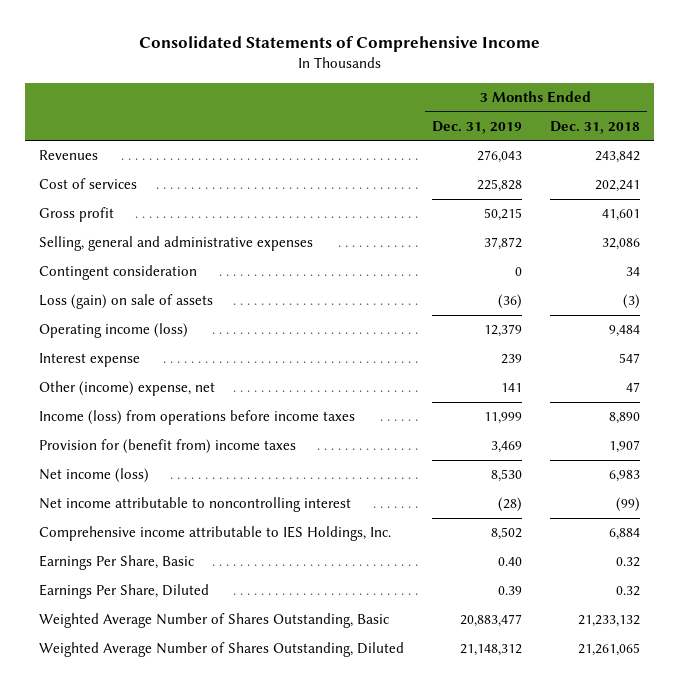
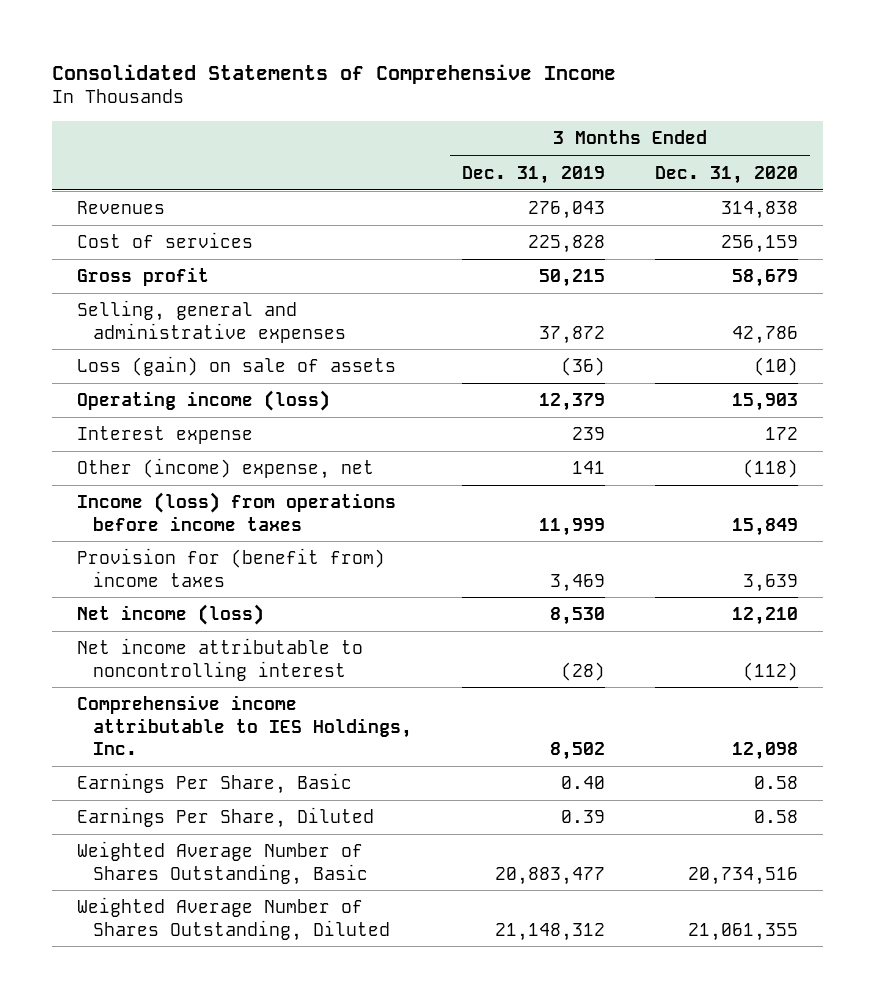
[550,120,641,134] Dec. 31, 2018 -> none
none -> [654,165,798,184] Dec. 31, 2020
[38,265,197,281] Contingent consideration -> none

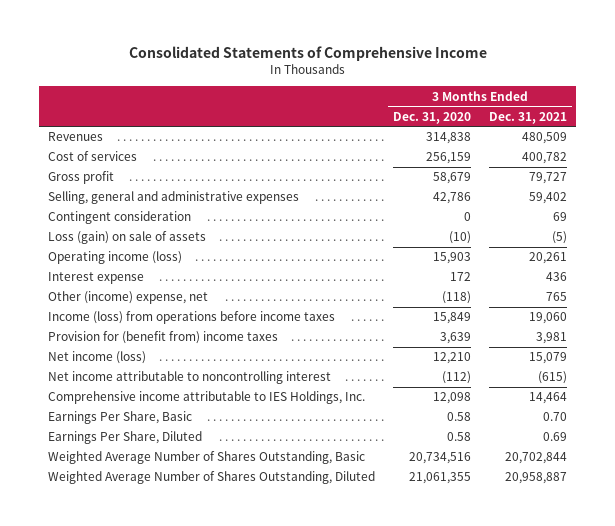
[461,165,605,184] Dec. 31, 2019 -> none
none -> [489,111,568,124] Dec. 31, 2021
none -> [47,211,191,225] Contingent consideration

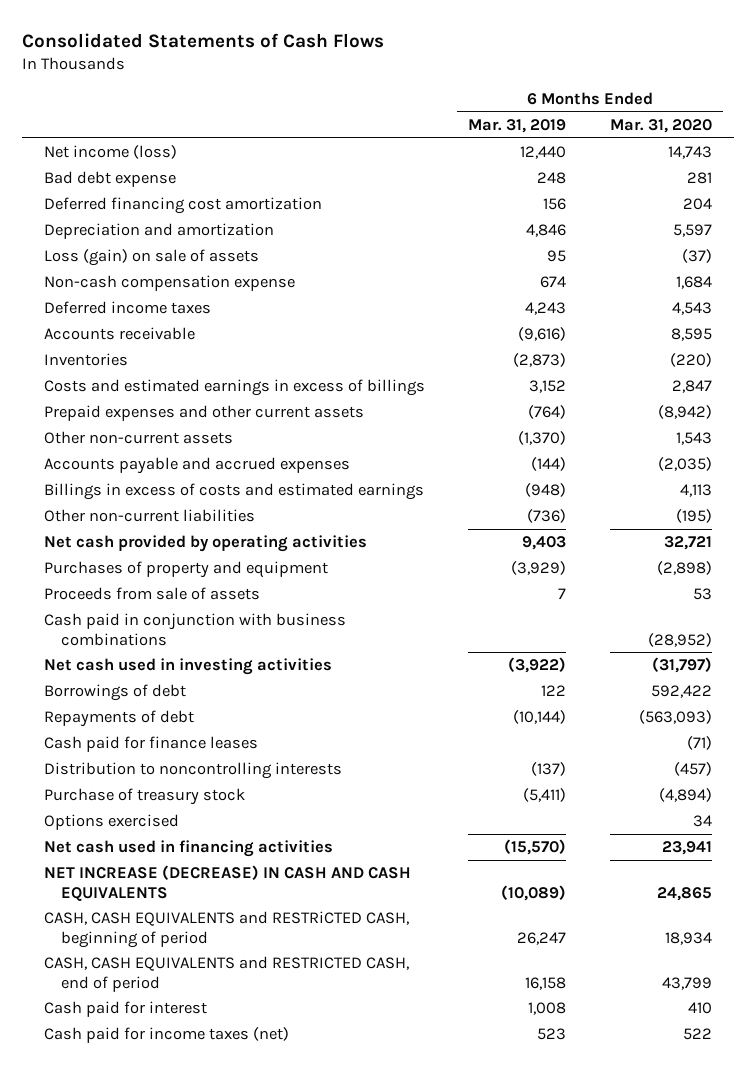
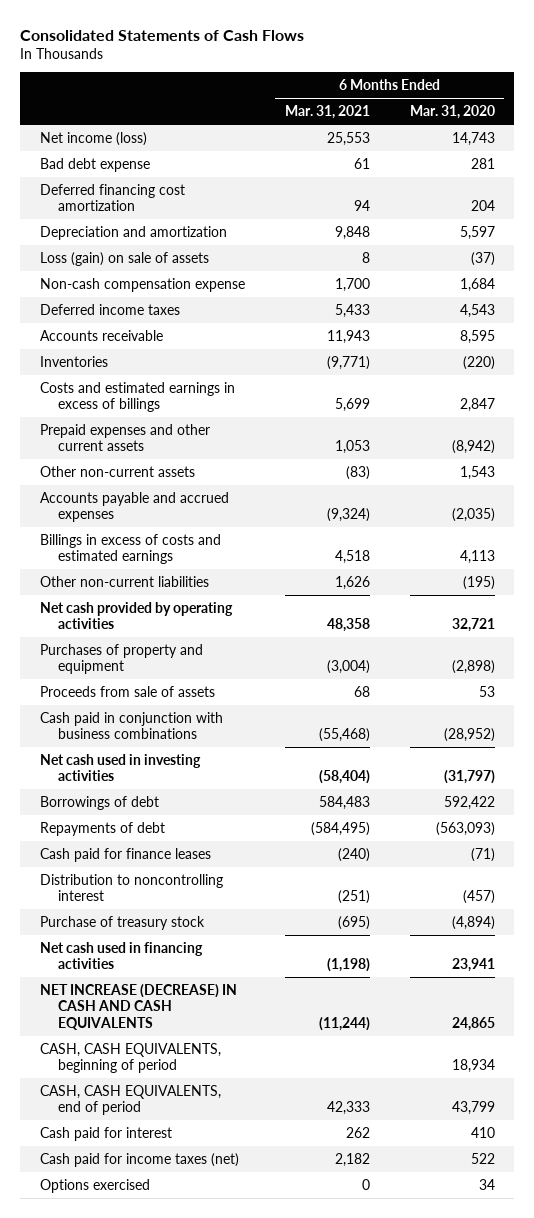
[468,118,567,133] Mar. 31, 2019 -> none
none -> [284,105,370,120] Mar. 31, 2021
[43,762,342,780] Distribution to noncontrolling interests -> [39,873,223,902] Distribution to noncontrolling interest
[43,911,409,948] CASH, CASH EQUIVALENTS and RESTRiCTED CASH, beginning of period -> [39,1042,221,1074] CASH, CASH EQUIVALENTS, beginning of period
[43,956,409,992] CASH, CASH EQUIVALENTS and RESTRICTED CASH, end of period -> [39,1084,221,1116] CASH, CASH EQUIVALENTS, end of period
[43,814,179,831] Options exercised -> [39,1178,150,1193] Options exercised

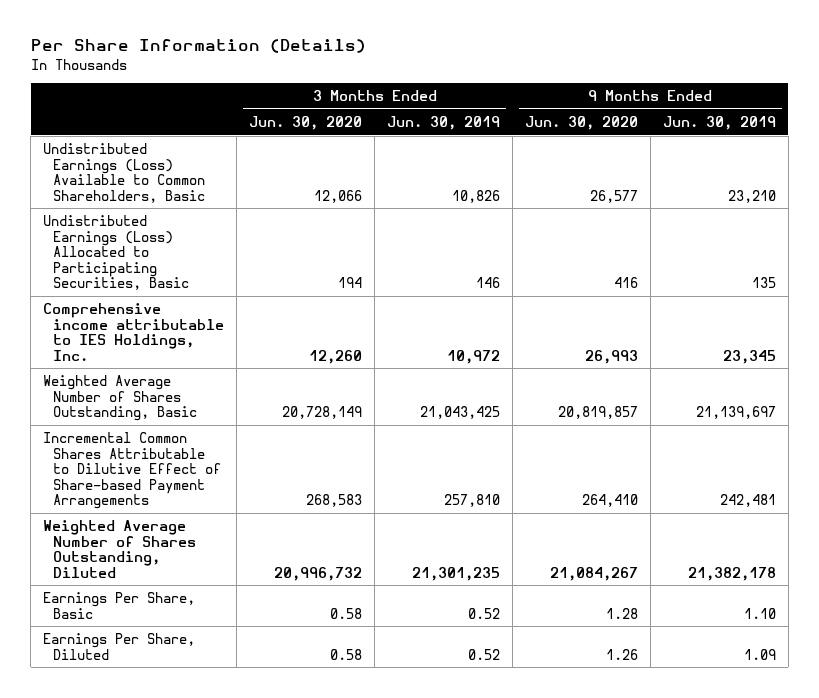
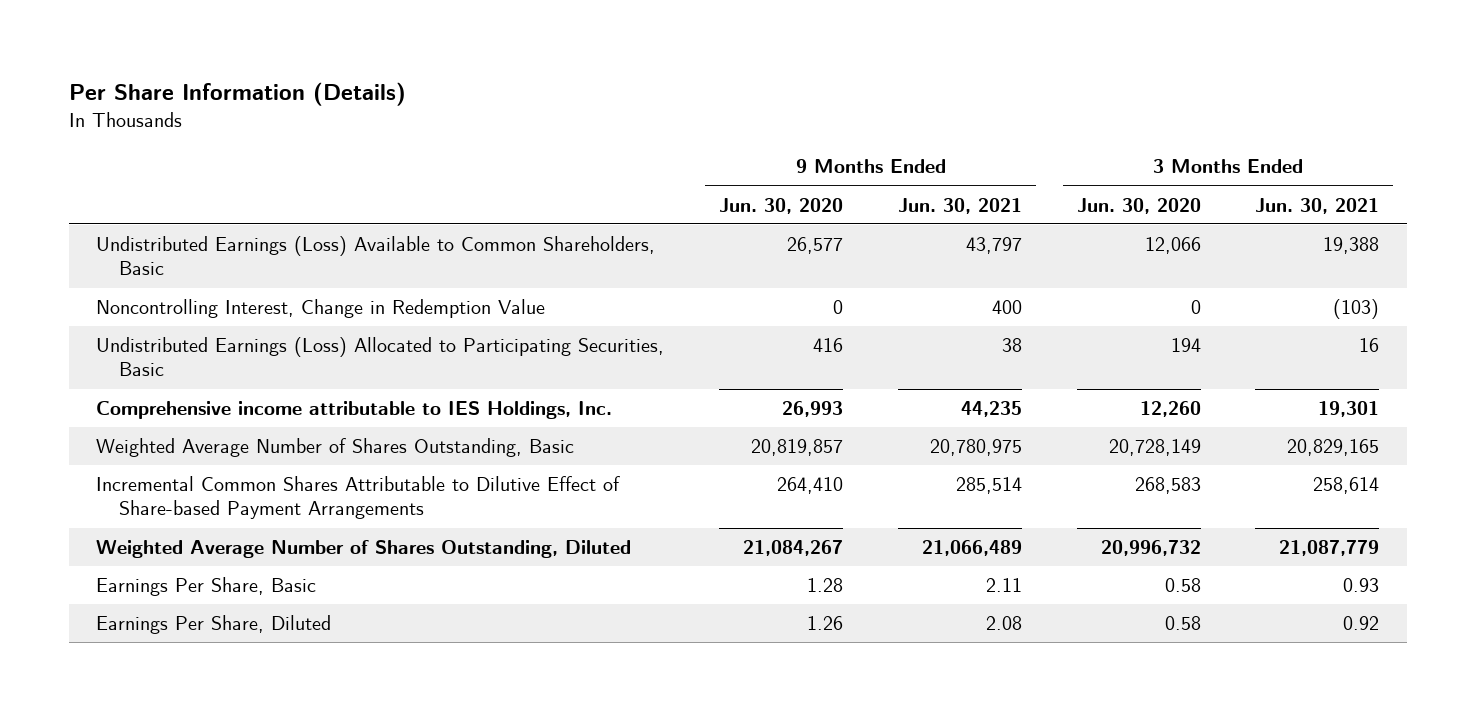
[387,115,501,130] Jun. 30, 2019 -> none
[662,115,776,130] Jun. 30, 2019 -> none
none -> [897,197,1022,214] Jun. 30, 2021
none -> [1255,197,1380,214] Jun. 30, 2021
none -> [96,299,546,319] Noncontrolling Interest, Change in Redemption Value

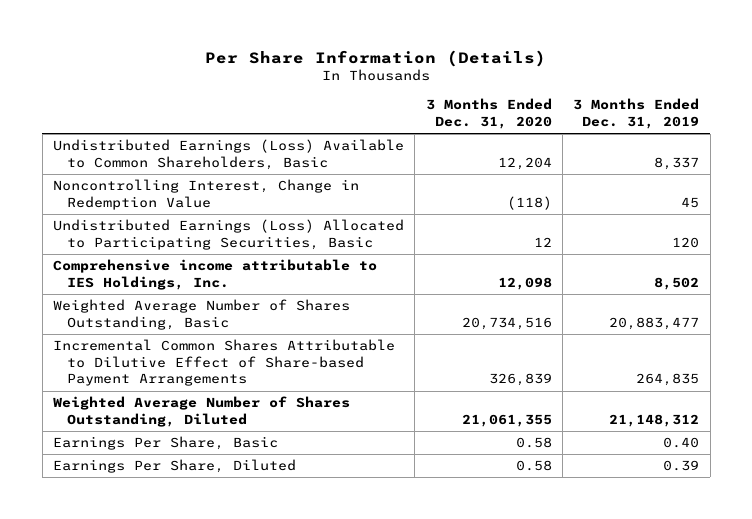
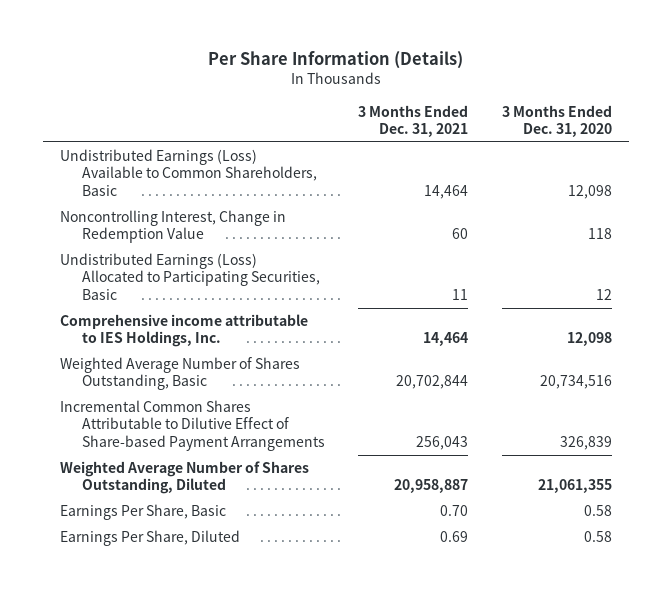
[573,98,700,130] 3 Months Ended Dec. 31, 2019 -> none
none -> [358,104,469,137] 3 Months Ended Dec. 31, 2021
[497,156,552,170] 12,204 -> [568,184,613,199] 12,098
[506,195,552,210] (118) -> [588,228,613,240] 118

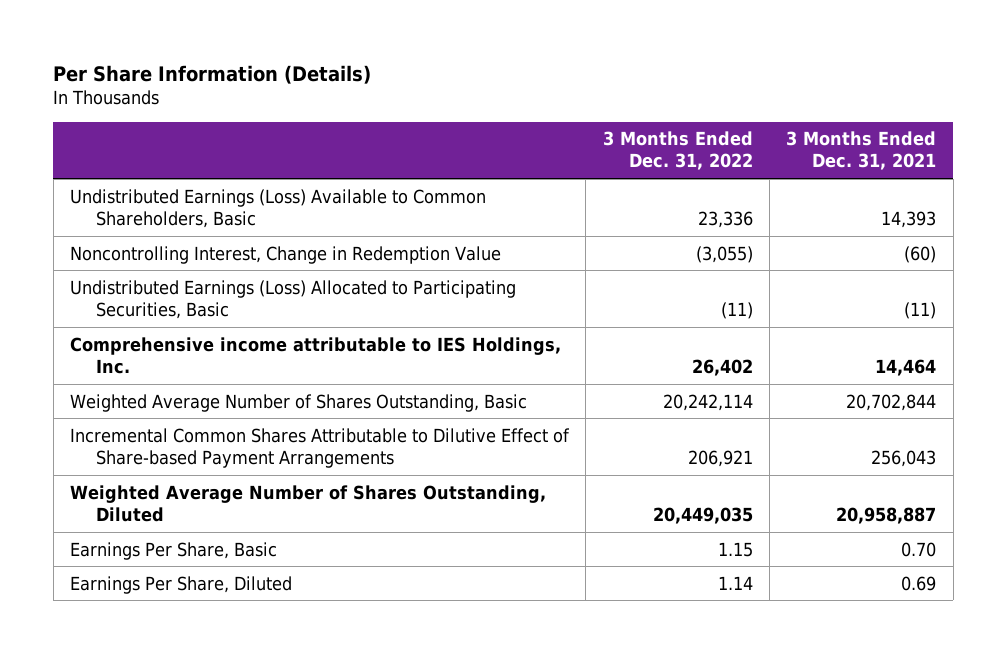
[502,104,613,137] 3 Months Ended Dec. 31, 2020 -> none
none -> [602,131,753,171] 3 Months Ended Dec. 31, 2022
[424,184,469,199] 14,464 -> [881,210,937,228] 14,393
[452,228,469,240] 60 -> [904,245,937,263] (60)
[452,288,469,300] 11 -> [904,301,937,319] (11)

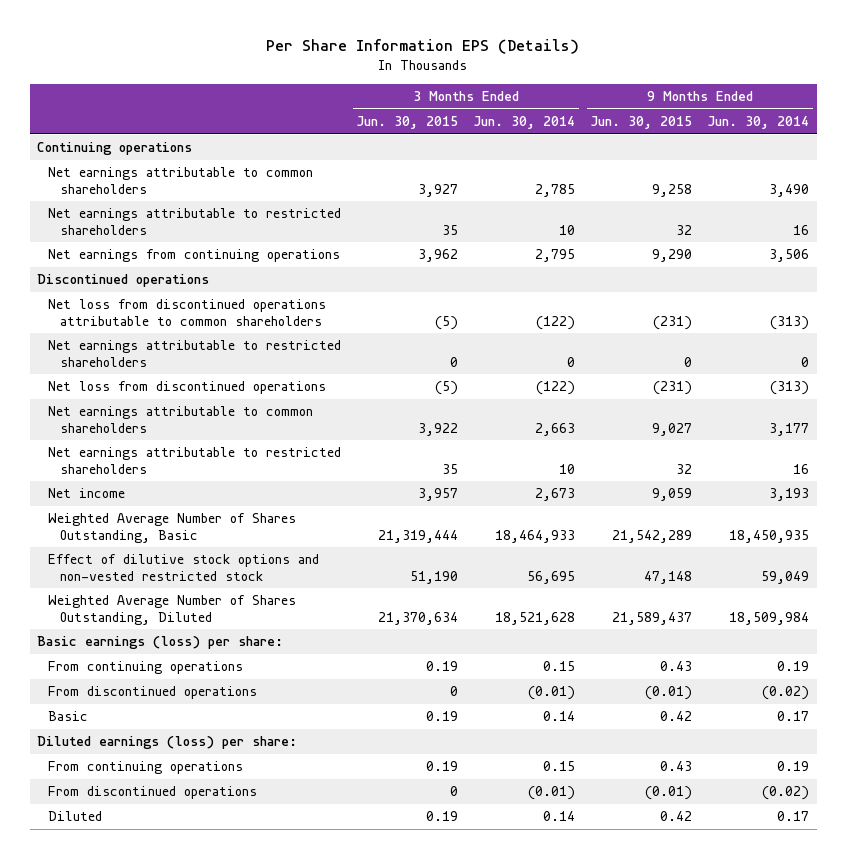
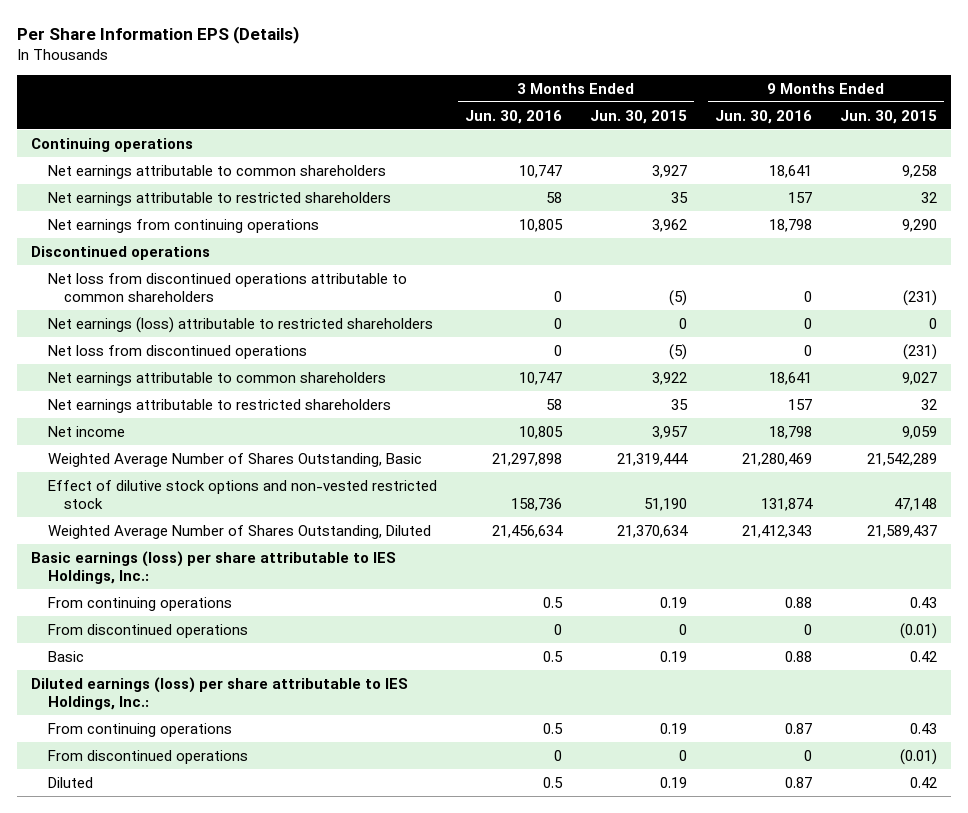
[473,116,576,130] Jun. 30, 2014 -> none
[707,116,810,130] Jun. 30, 2014 -> none
none -> [464,109,562,124] Jun. 30, 2016
none -> [715,109,813,124] Jun. 30, 2016
[48,340,342,367] Net earnings attributable to restricted shareholders -> [47,316,433,333] Net earnings (loss) attributable to restricted shareholders
[37,636,284,650] Basic earnings (loss) per share: -> [31,550,397,584] Basic earnings (loss) per share attributable to IES Holdings, Inc.:
[37,736,298,750] Diluted earnings (loss) per share: -> [31,676,409,710] Diluted earnings (loss) per share attributable to IES Holdings, Inc.:

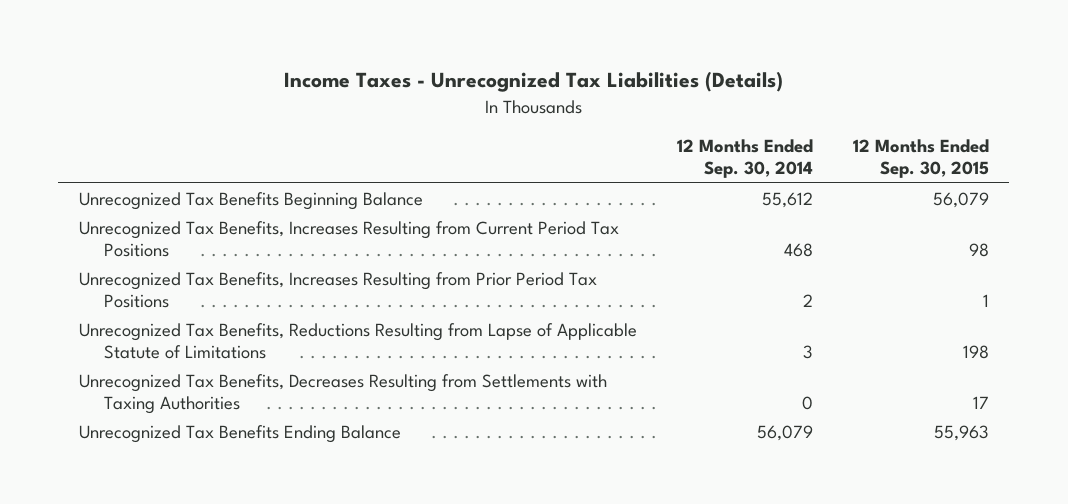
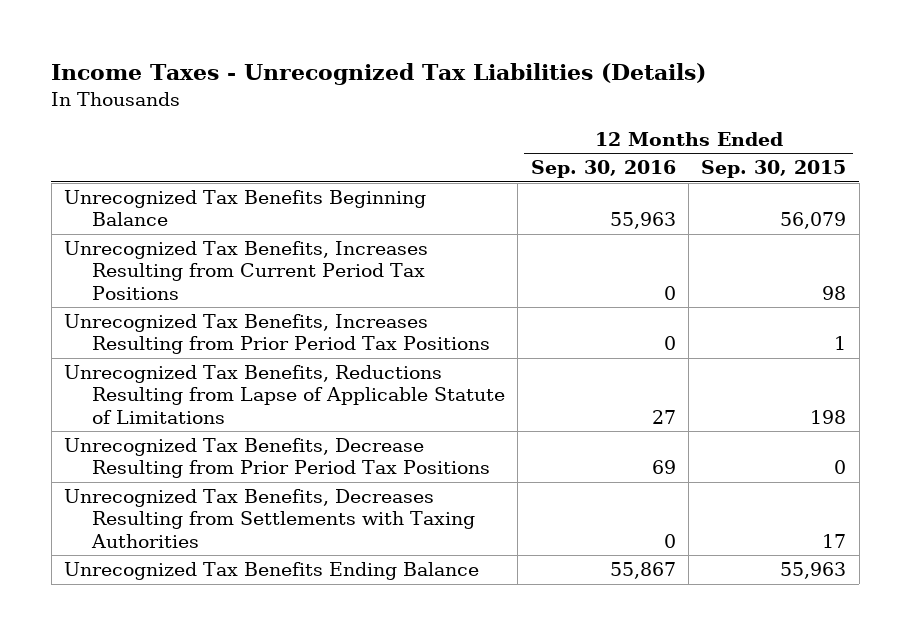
[676,138,813,179] 12 Months Ended Sep. 30, 2014 -> none
none -> [530,160,676,179] Sep. 30, 2016
none -> [64,438,490,479] Unrecognized Tax Benefits, Decrease Resulting from Prior Period Tax Positions

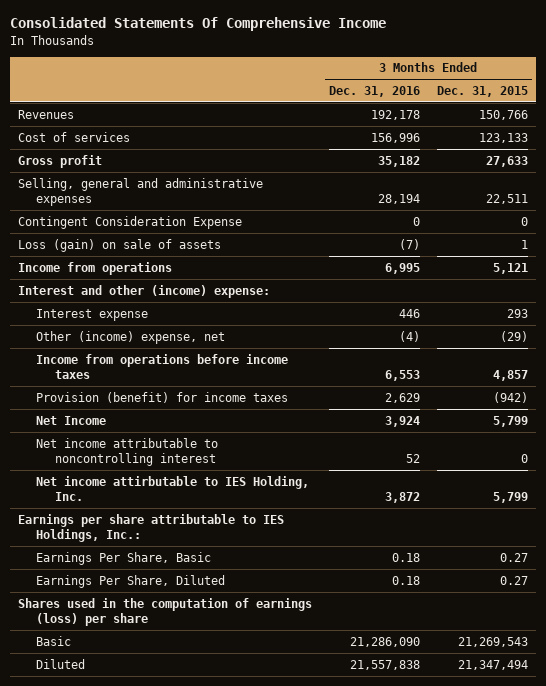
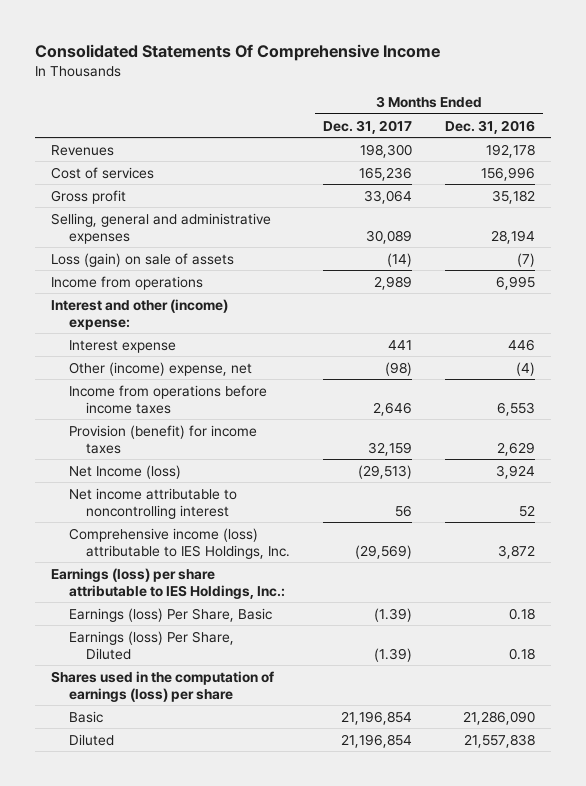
[436,85,528,97] Dec. 31, 2015 -> none
none -> [323,119,413,134] Dec. 31, 2017
[18,215,243,229] Contingent Consideration Expense -> none
[36,415,107,425] Net Income -> [68,464,181,479] Net Income (loss)
[36,475,310,501] Net income attirbutable to IES Holding, Inc. -> [68,527,291,559] Comprehensive income (loss) attributable to IES Holdings, Inc.
[18,513,285,542] Earnings per share attributable to IES Holdings, Inc.: -> [51,567,285,599] Earnings (loss) per share attributable to IES Holdings, Inc.:
[36,551,212,565] Earnings Per Share, Basic -> [68,607,272,622] Earnings (loss) Per Share, Basic
[36,574,226,588] Earnings Per Share, Diluted -> [68,630,234,660] Earnings (loss) Per Share, Diluted

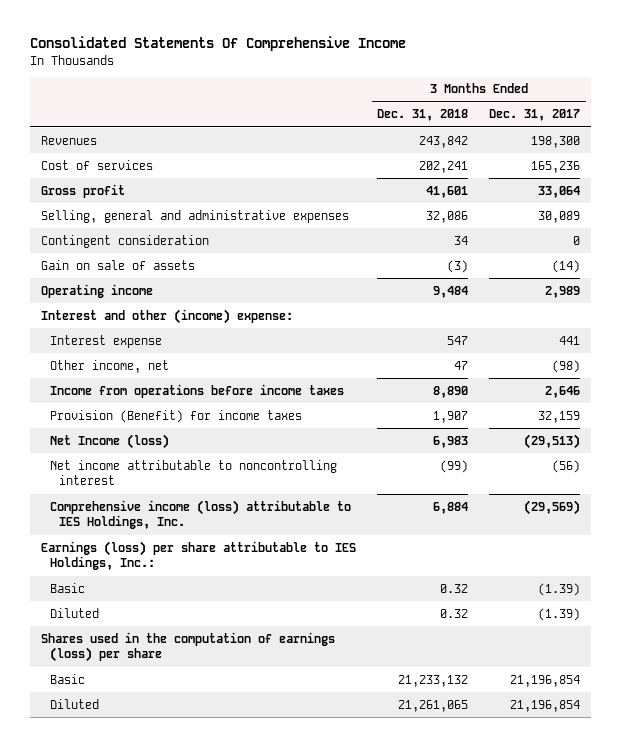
[444,119,535,134] Dec. 31, 2016 -> none
none -> [377,109,469,122] Dec. 31, 2018
none -> [40,234,209,248] Contingent consideration
[51,252,235,267] Loss (gain) on sale of assets -> [40,259,195,270] Gain on sale of assets
[51,275,204,290] Income from operations -> [40,283,153,298] Operating income
[68,361,252,376] Other (income) expense, net -> [49,359,169,373] Other income, net
[68,424,257,454] Provision (benefit) for income taxes -> [49,409,302,423] Provision (Benefit) for income taxes
[395,504,413,517] 56 -> [552,459,581,473] (56)
[68,607,272,622] Earnings (loss) Per Share, Basic -> [49,582,85,593] Basic
[68,630,234,660] Earnings (loss) Per Share, Diluted -> [49,607,99,618] Diluted

